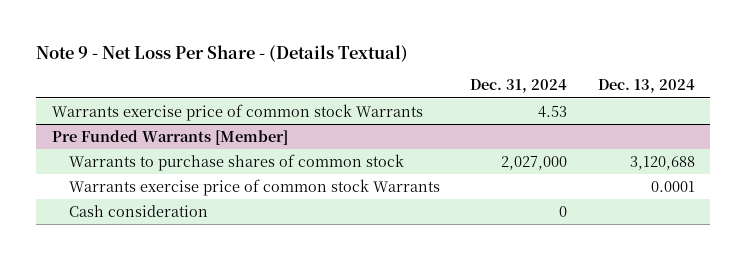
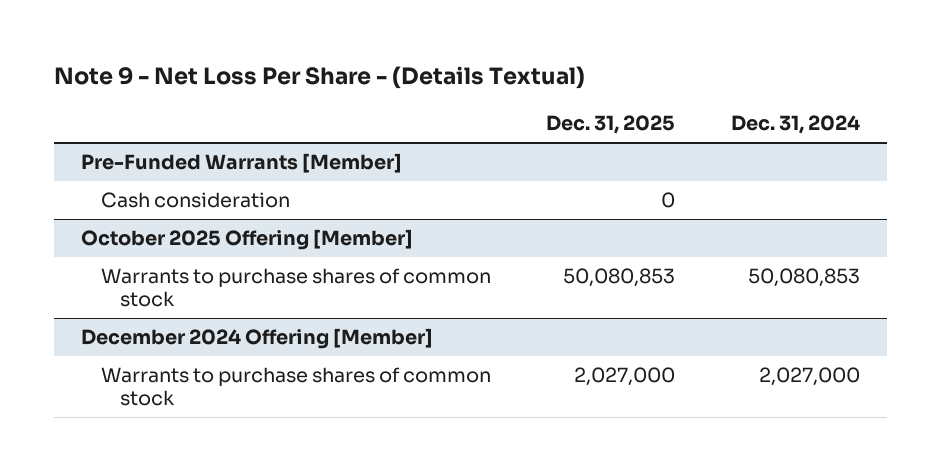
[597,79,695,94] Dec. 13, 2024 -> none
none -> [546,115,676,135] Dec. 31, 2025
[51,103,423,121] Warrants exercise price of common stock Warrants -> none
[51,129,288,145] Pre Funded Warrants [Member] -> [81,153,403,174] Pre-Funded Warrants [Member]
none -> [100,192,290,209] Cash consideration
none -> [81,229,414,251] October 2025 Offering [Member]
none -> [100,268,491,308] Warrants to purchase shares of common stock
none -> [81,328,434,350] December 2024 Offering [Member]
[68,178,440,196] Warrants exercise price of common stock Warrants -> none
[68,204,208,217] Cash consideration -> none

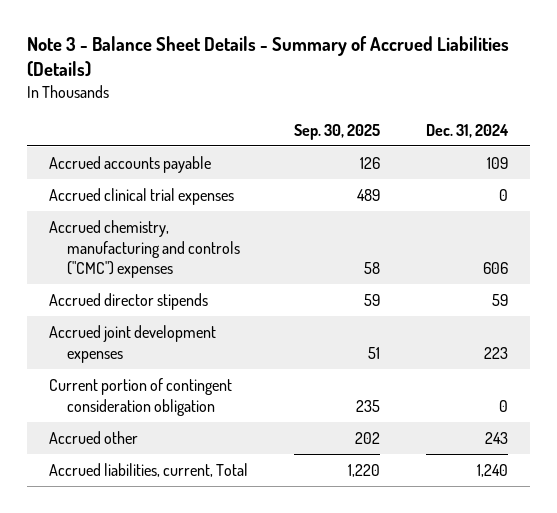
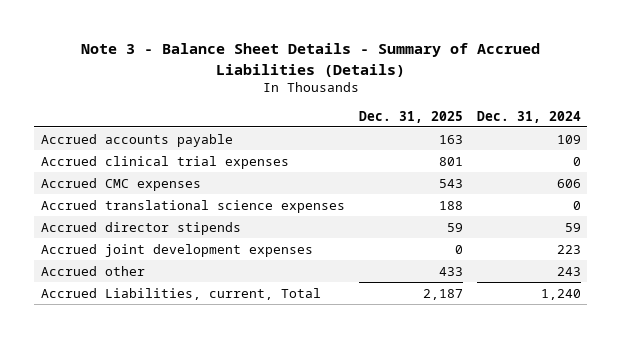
[294,123,381,140] Sep. 30, 2025 -> none
none -> [358,110,463,123] Dec. 31, 2025
[49,219,241,279] Accrued chemistry, manufacturing and controls ("CMC") expenses -> [41,177,202,191] Accrued CMC expenses
none -> [41,199,346,213] Accrued translational science expenses
[49,377,233,416] Current portion of contingent consideration obligation -> none
[49,462,249,477] Accrued liabilities, current, Total -> [41,287,322,300] Accrued Liabilities, current, Total

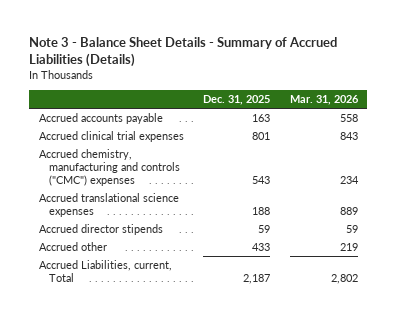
[476,110,581,123] Dec. 31, 2024 -> none
none -> [289,95,359,106] Mar. 31, 2026
[41,177,202,191] Accrued CMC expenses -> [38,148,180,186] Accrued chemistry, manufacturing and controls ("CMC") expenses
[41,243,314,257] Accrued joint development expenses -> none

